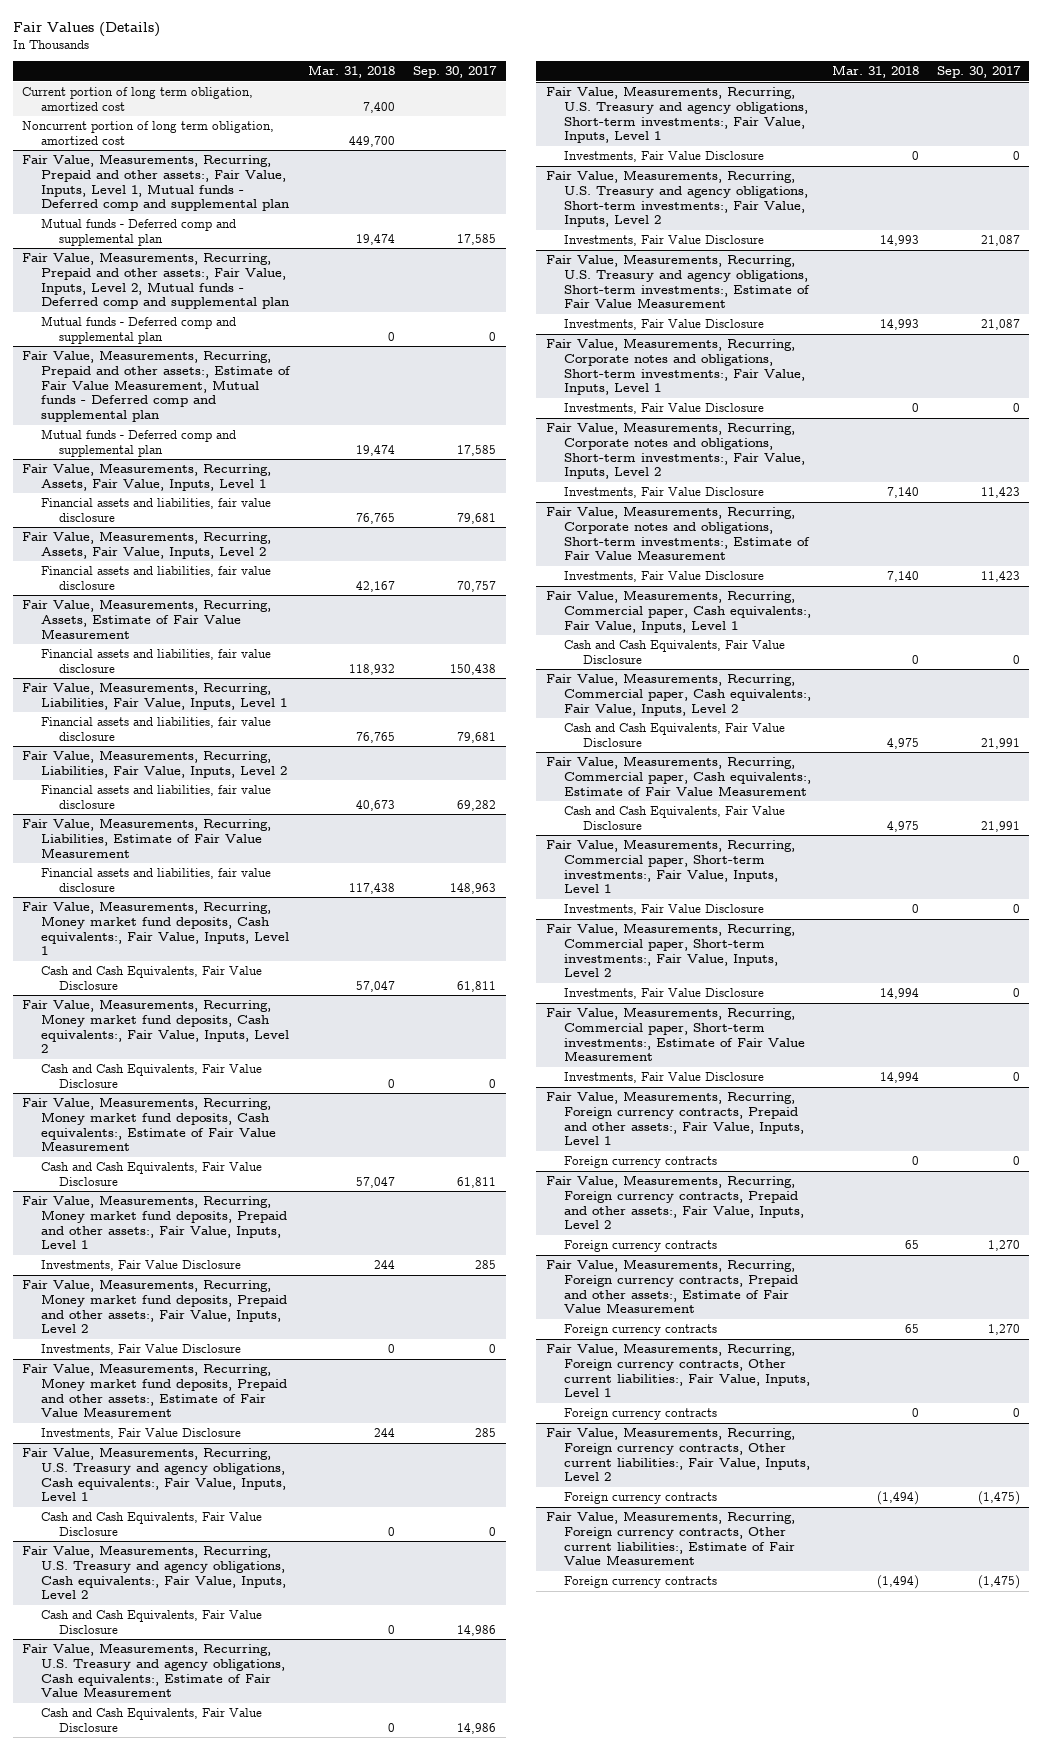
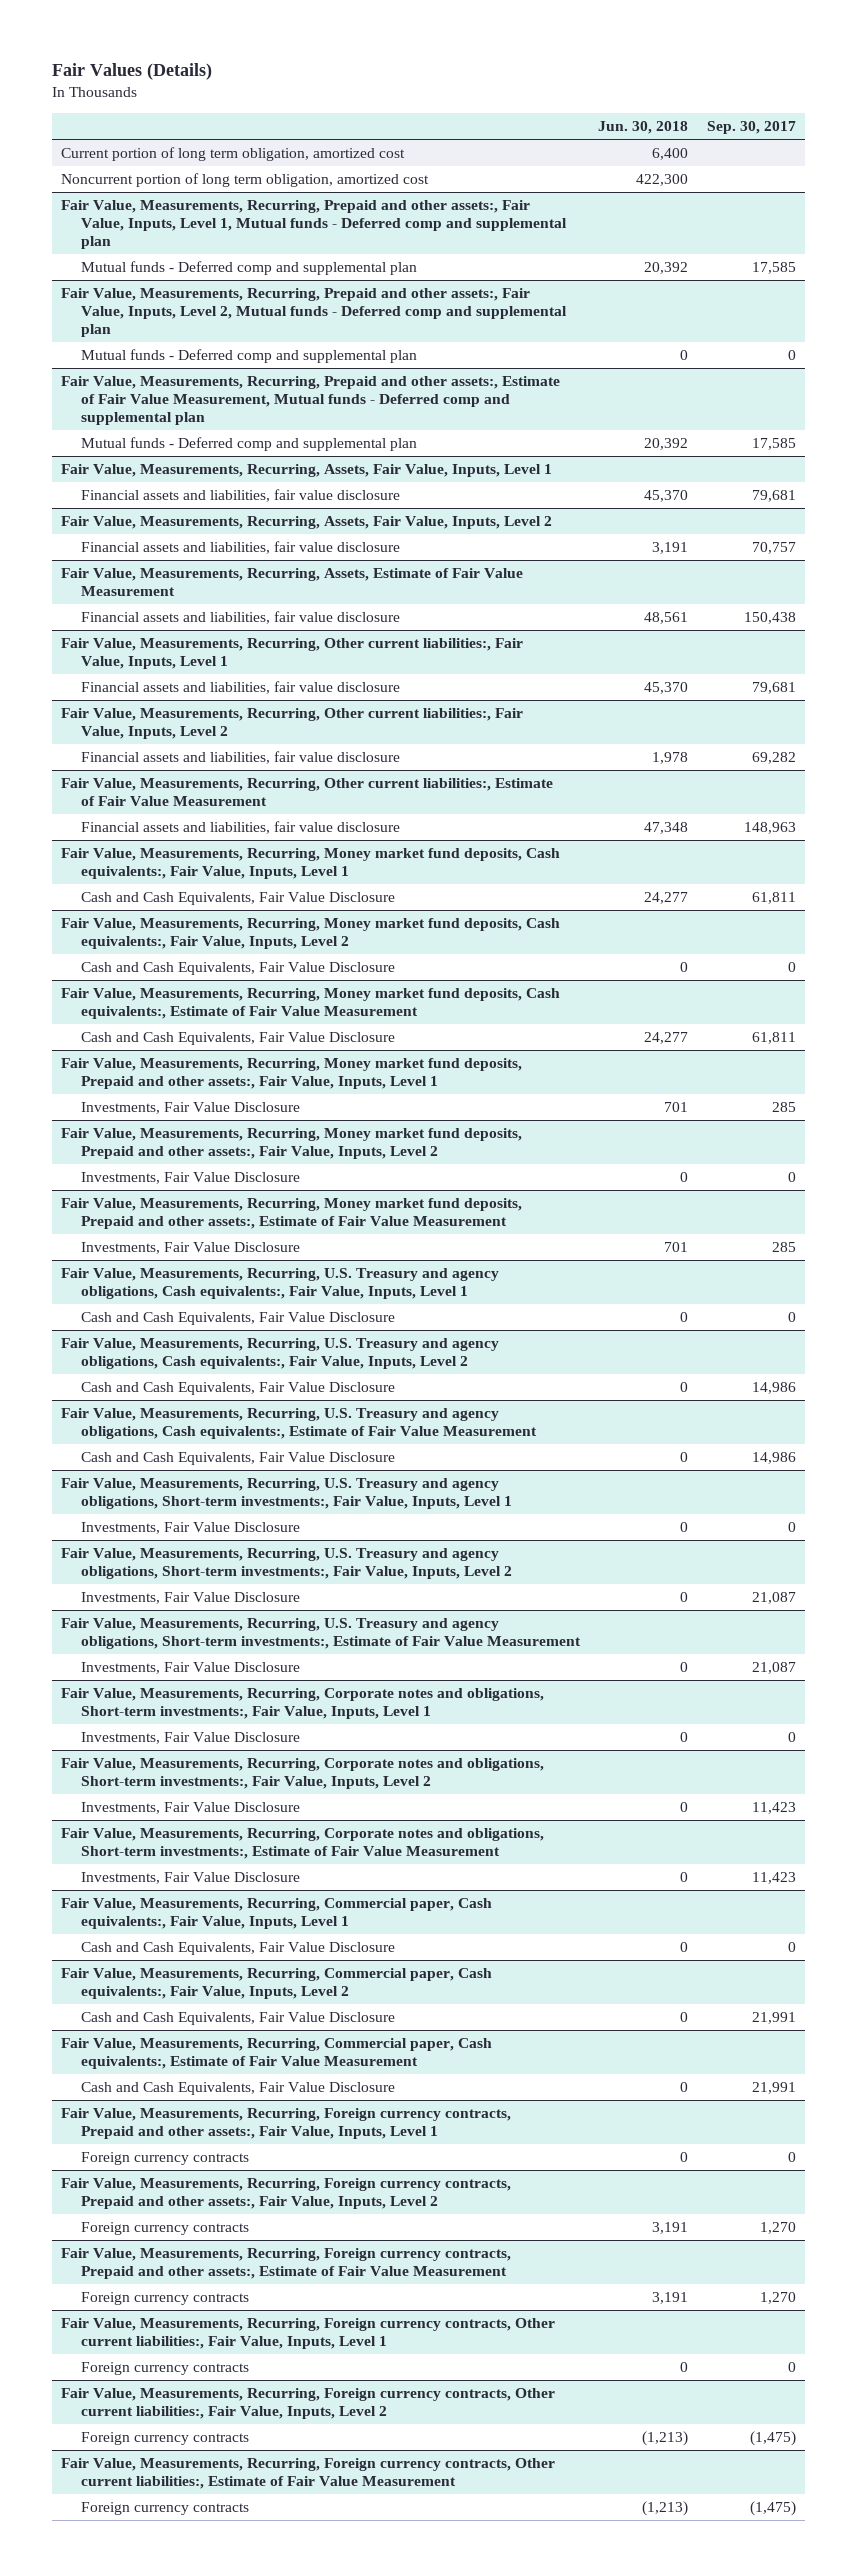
[308,65,396,79] Mar. 31, 2018 -> none
none -> [598,121,689,135] Jun. 30, 2018
[22,682,287,710] Fair Value, Measurements, Recurring, Liabilities, Fair Value, Inputs, Level 1 -> [61,638,524,670] Fair Value, Measurements, Recurring, Other current liabilities:, Fair Value, Inputs, Level 1
[22,750,287,778] Fair Value, Measurements, Recurring, Liabilities, Fair Value, Inputs, Level 2 -> [61,708,524,740] Fair Value, Measurements, Recurring, Other current liabilities:, Fair Value, Inputs, Level 2
[22,818,272,858] Fair Value, Measurements, Recurring, Liabilities, Estimate of Fair Value Measurement -> [61,778,554,807] Fair Value, Measurements, Recurring, Other current liabilities:, Estimate of Fair Value Measurement
[545,839,795,894] Fair Value, Measurements, Recurring, Commercial paper, Short-term investments:, Fair Value, Inputs, Level 1 -> none
[564,904,765,916] Investments, Fair Value Disclosure -> none
[545,923,795,978] Fair Value, Measurements, Recurring, Commercial paper, Short-term investments:, Fair Value, Inputs, Level 2 -> none
[564,988,765,1000] Investments, Fair Value Disclosure -> none
[545,1007,806,1062] Fair Value, Measurements, Recurring, Commercial paper, Short-term investments:, Estimate of Fair Value Measurement -> none
[564,1072,765,1084] Investments, Fair Value Disclosure -> none

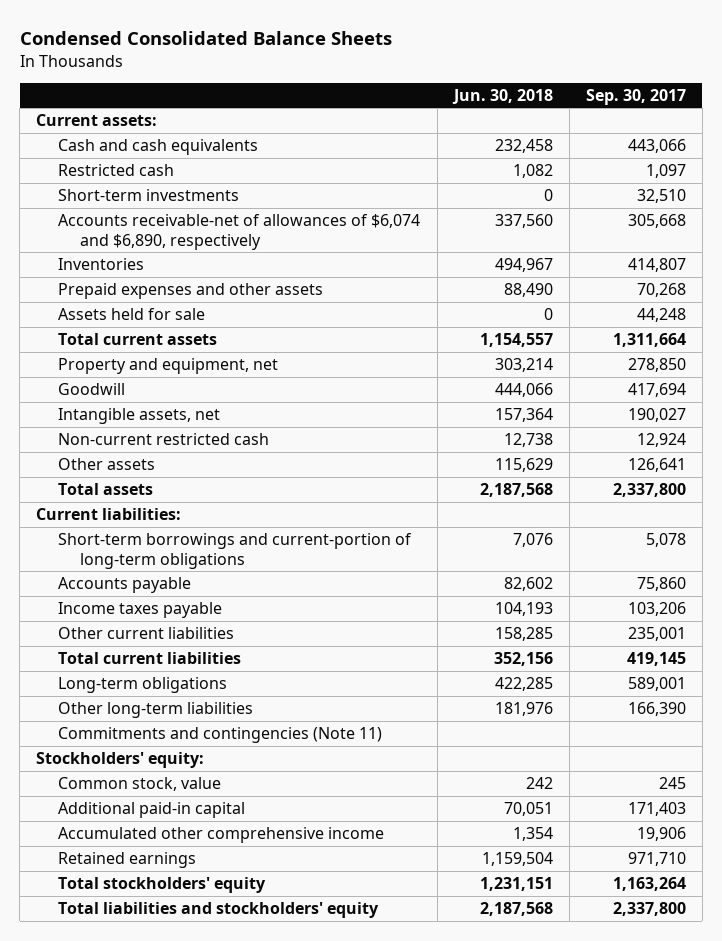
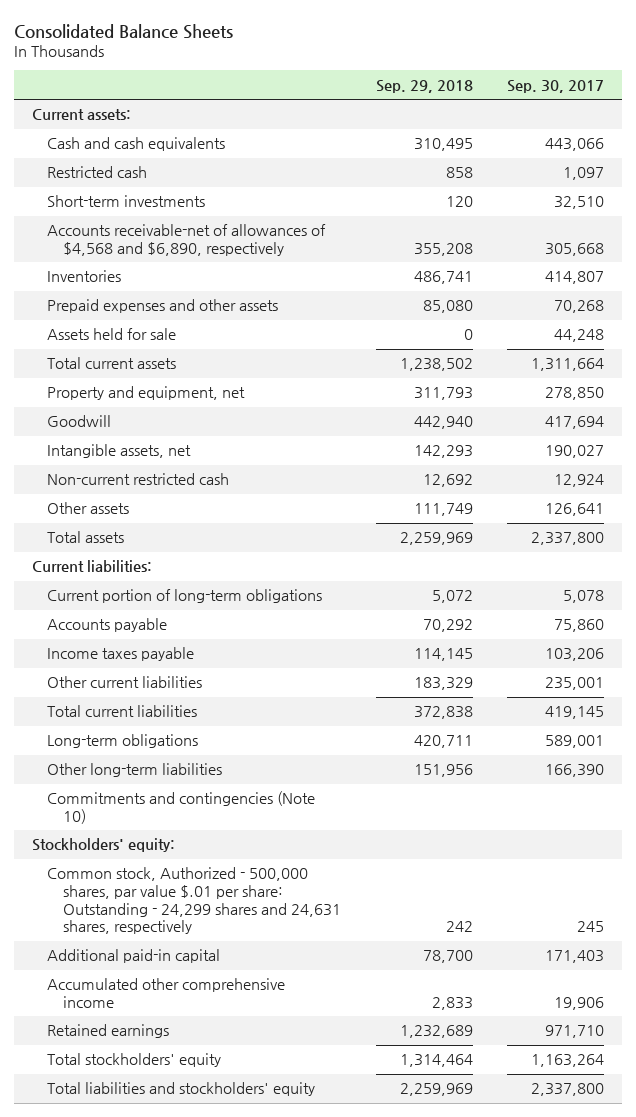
[19,30,392,45] Condensed Consolidated Balance Sheets -> [14,23,234,39] Consolidated Balance Sheets
[451,88,553,104] Jun. 30, 2018 -> none
none -> [375,79,473,93] Sep. 29, 2018
[58,214,421,250] Accounts receivable-net of allowances of $6,074 and $6,890, respectively -> [47,224,327,257] Accounts receivable-net of allowances of $4,568 and $6,890, respectively
[58,533,413,569] Short-term borrowings and current-portion of long-term obligations -> [47,589,323,604] Current portion of long-term obligations
[58,727,383,744] Commitments and contingencies (Note 11) -> [47,791,316,825] Commitments and contingencies (Note 10)
[58,777,222,792] Common stock, value -> [47,867,341,935] Common stock, Authorized - 500,000 shares, par value $.01 per share: Outstanding - 24,299 shares and 24,631 shares, respectively

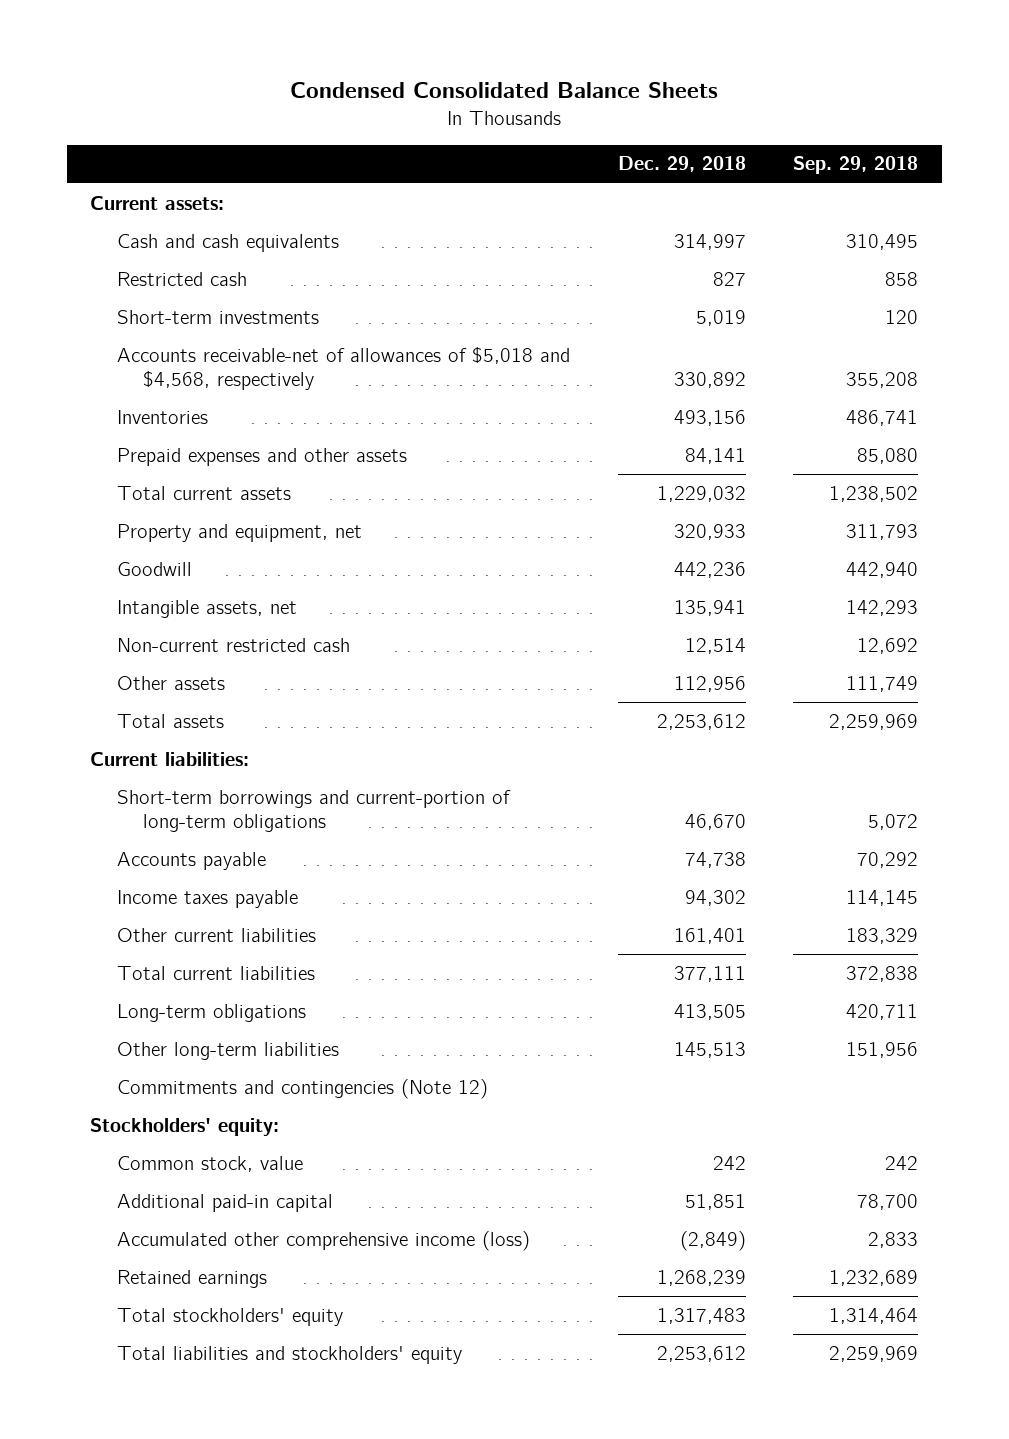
[14,23,234,39] Consolidated Balance Sheets -> [290,81,719,98] Condensed Consolidated Balance Sheets
[507,79,605,93] Sep. 30, 2017 -> none
none -> [617,156,746,173] Dec. 29, 2018
[47,224,327,257] Accounts receivable-net of allowances of $4,568 and $6,890, respectively -> [116,346,570,391] Accounts receivable-net of allowances of $5,018 and $4,568, respectively
[47,328,177,341] Assets held for sale -> none
[47,589,323,604] Current portion of long-term obligations -> [116,789,511,833] Short-term borrowings and current-portion of long-term obligations
[47,791,316,825] Commitments and contingencies (Note 10) -> [116,1078,488,1099] Commitments and contingencies (Note 12)
[47,867,341,935] Common stock, Authorized - 500,000 shares, par value $.01 per share: Outstanding - 24,299 shares and 24,631 shares, respectively -> [116,1155,303,1172] Common stock, value
[47,978,286,1009] Accumulated other comprehensive income -> [116,1230,530,1251] Accumulated other comprehensive income (loss)

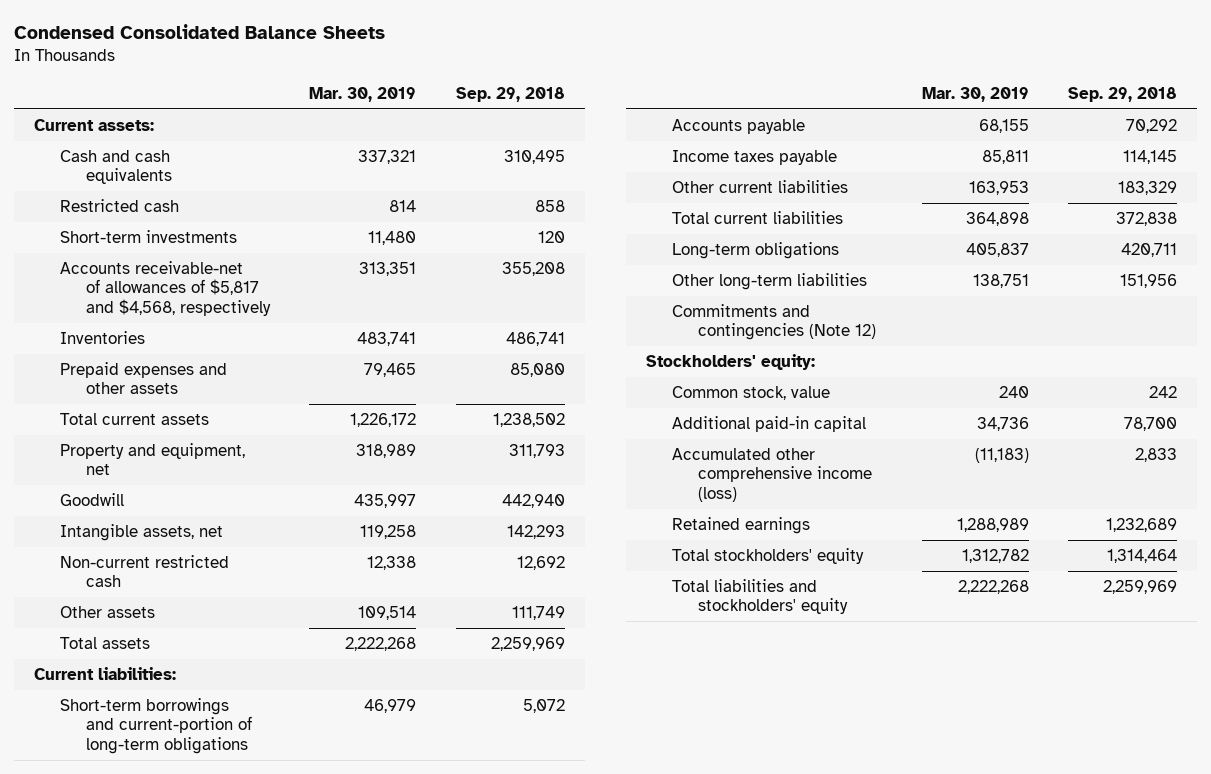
[617,156,746,173] Dec. 29, 2018 -> none
none -> [309,86,417,102] Mar. 30, 2019
[116,346,570,391] Accounts receivable-net of allowances of $5,018 and $4,568, respectively -> [59,261,271,316] Accounts receivable-net of allowances of $5,817 and $4,568, respectively

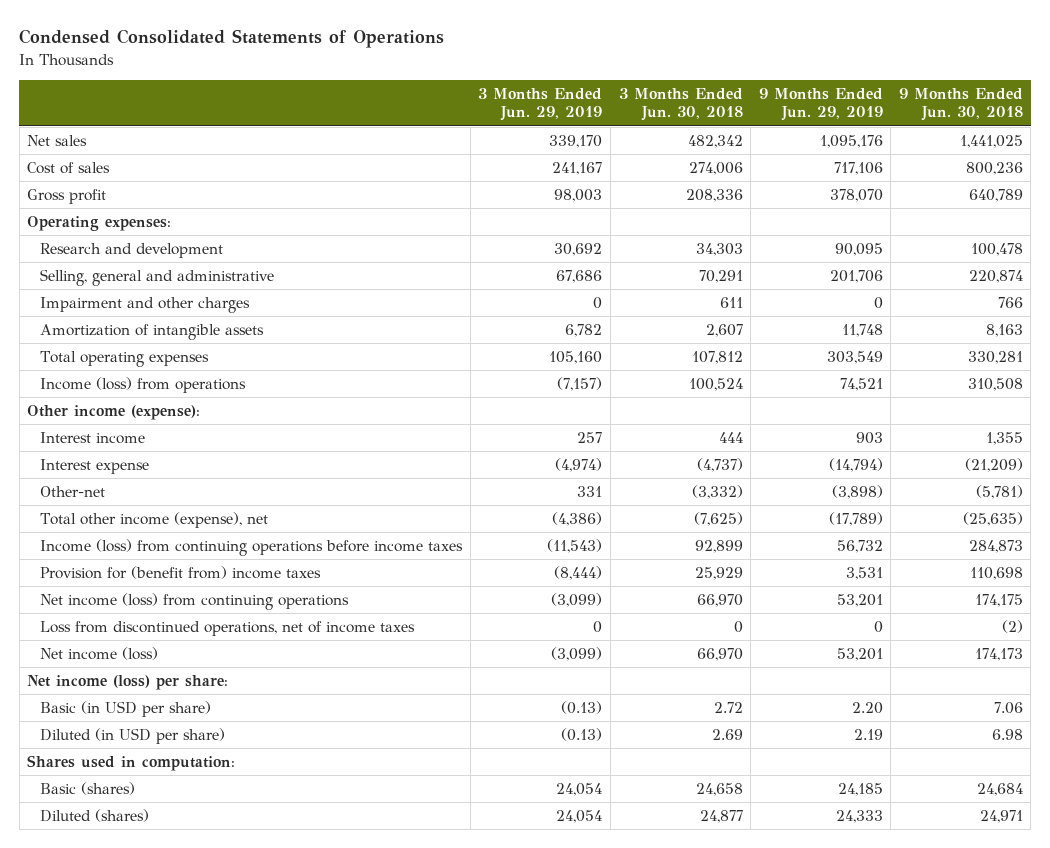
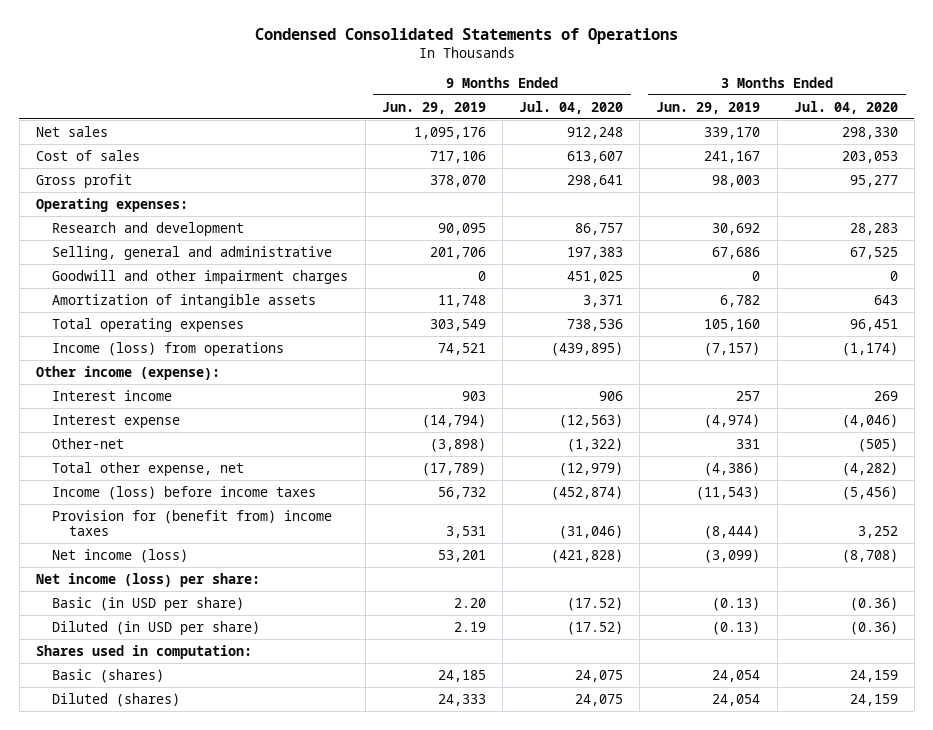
[618,88,743,122] 3 Months Ended Jun. 30, 2018 -> none
[898,88,1023,122] 9 Months Ended Jun. 30, 2018 -> none
none -> [519,100,624,114] Jul. 04, 2020
none -> [793,100,898,114] Jul. 04, 2020
[40,297,251,314] Impairment and other charges -> [52,269,349,284] Goodwill and other impairment charges
[40,512,269,529] Total other income (expense), net -> [52,461,245,476] Total other expense, net
[40,539,464,557] Income (loss) from continuing operations before income taxes -> [52,485,317,500] Income (loss) before income taxes
[40,593,350,611] Net income (loss) from continuing operations -> none
[40,621,416,637] Loss from discontinued operations, net of income taxes -> none

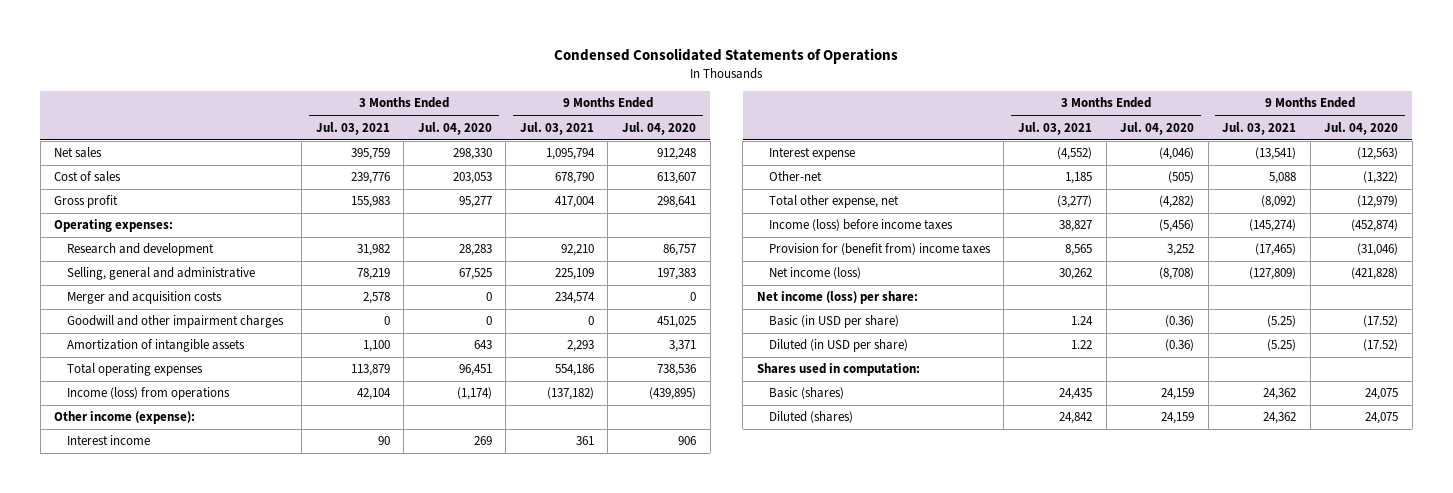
[381,101,486,114] Jun. 29, 2019 -> none
[656,101,761,114] Jun. 29, 2019 -> none
none -> [315,121,390,135] Jul. 03, 2021
none -> [519,121,594,135] Jul. 03, 2021
none -> [66,291,222,305] Merger and acquisition costs

